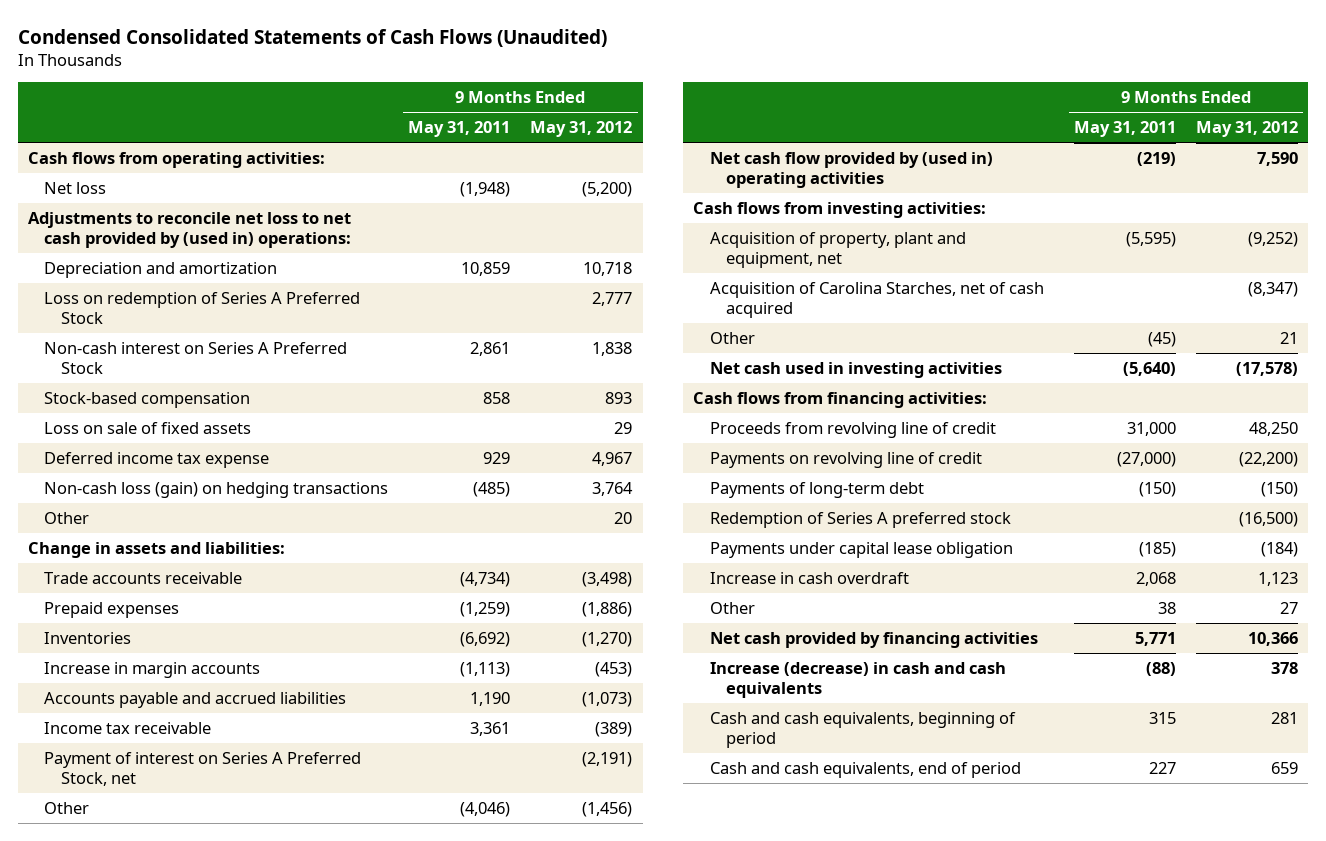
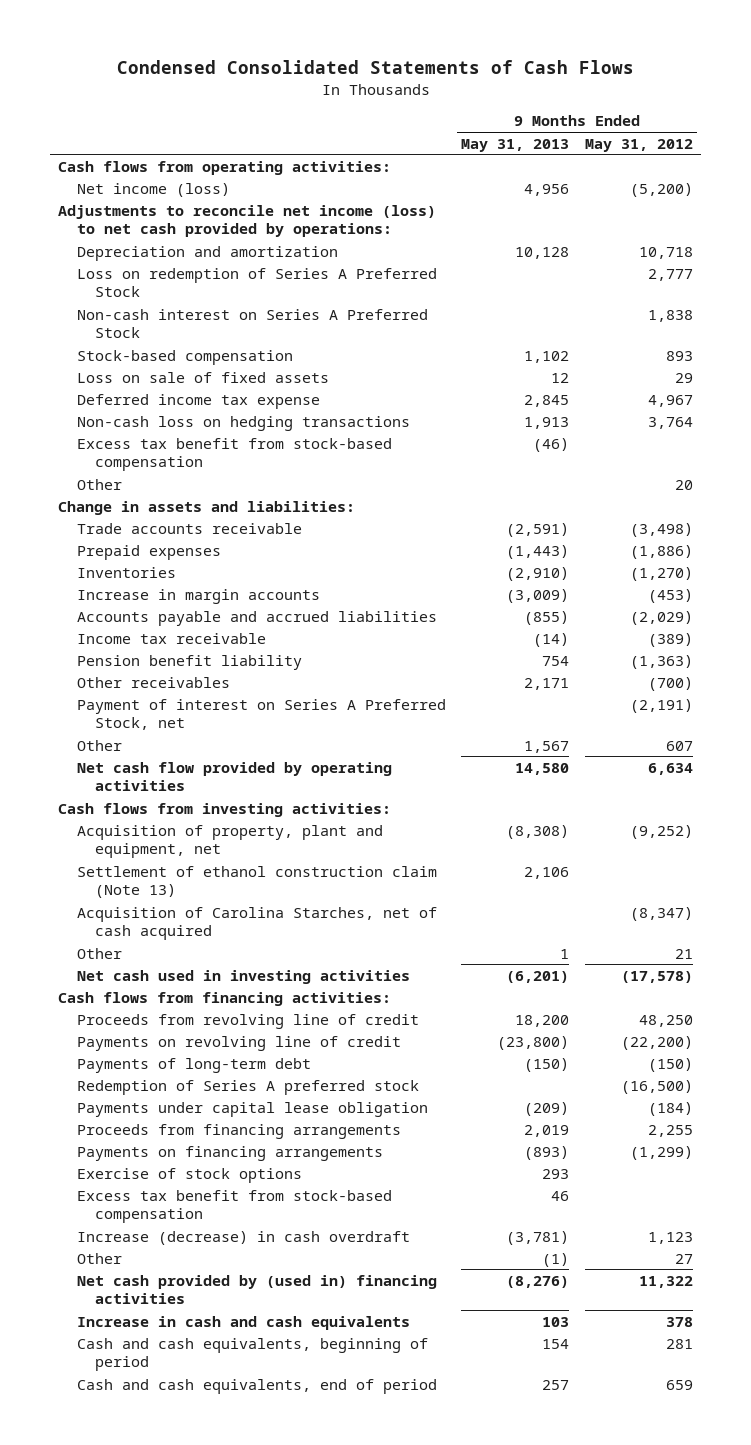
[18,28,608,47] Condensed Consolidated Statements of Cash Flows (Unaudited) -> [116,60,634,75] Condensed Consolidated Statements of Cash Flows
[408,121,511,138] May 31, 2011 -> none
none -> [461,138,570,152] May 31, 2013
[44,181,107,194] Net loss -> [76,182,230,197] Net income (loss)
[28,211,352,248] Adjustments to reconcile net loss to net cash provided by (used in) operations: -> [58,204,437,238] Adjustments to reconcile net income (loss) to net cash provided by operations:
[44,481,389,498] Non-cash loss (gain) on hedging transactions -> [76,415,410,431] Non-cash loss on hedging transactions
none -> [76,437,392,472] Excess tax benefit from stock-based compensation
[582,691,633,707] (1,073) -> [629,610,693,625] (2,029)
none -> [76,654,302,670] Pension benefit liability
none -> [76,676,230,688] Other receivables
[582,801,633,817] (1,456) -> [665,740,693,751] 607
[709,151,993,188] Net cash flow provided by (used in) operating activities -> [76,761,392,792] Net cash flow provided by operating activities
[1256,151,1298,166] 7,590 -> [647,762,693,775] 6,634
none -> [76,865,437,899] Settlement of ethanol construction claim (Note 13)
none -> [76,1123,401,1139] Proceeds from financing arrangements
none -> [76,1145,383,1161] Payments on financing arrangements
none -> [76,1167,302,1183] Exercise of stock options
none -> [76,1189,392,1224] Excess tax benefit from stock-based compensation
[709,571,909,584] Increase in cash overdraft -> [76,1230,410,1245] Increase (decrease) in cash overdraft
[709,631,1038,648] Net cash provided by financing activities -> [76,1274,437,1305] Net cash provided by (used in) financing activities
[1247,631,1298,646] 10,366 -> [638,1275,693,1288] 11,322
[709,661,1006,698] Increase (decrease) in cash and cash equivalents -> [76,1315,410,1330] Increase in cash and cash equivalents

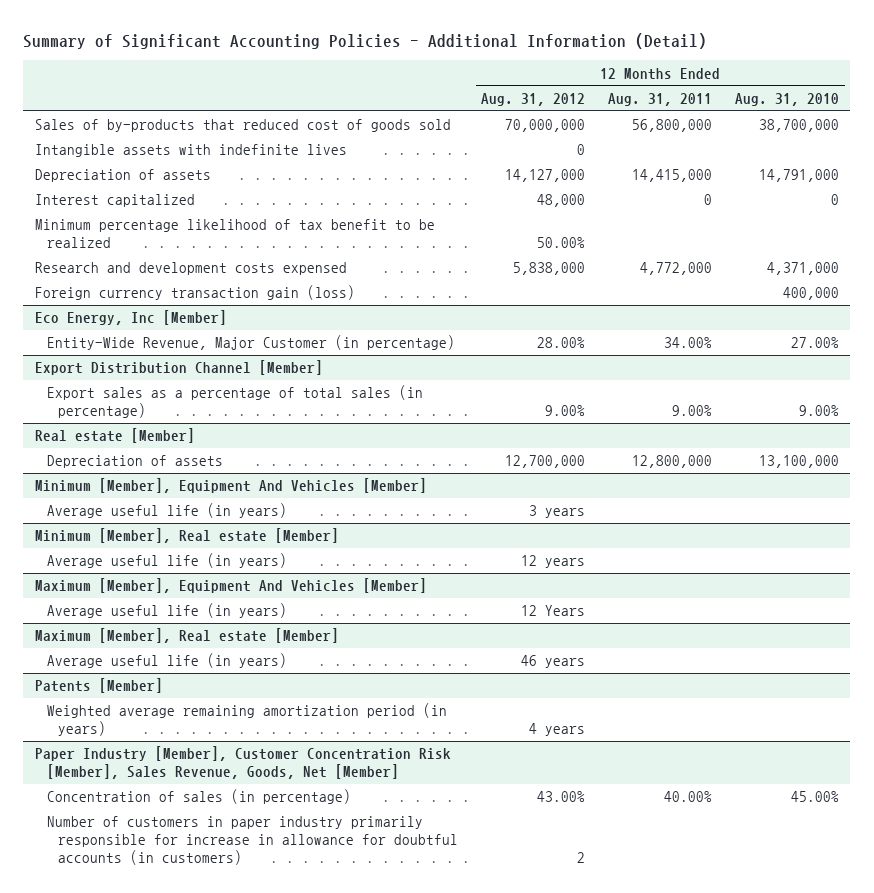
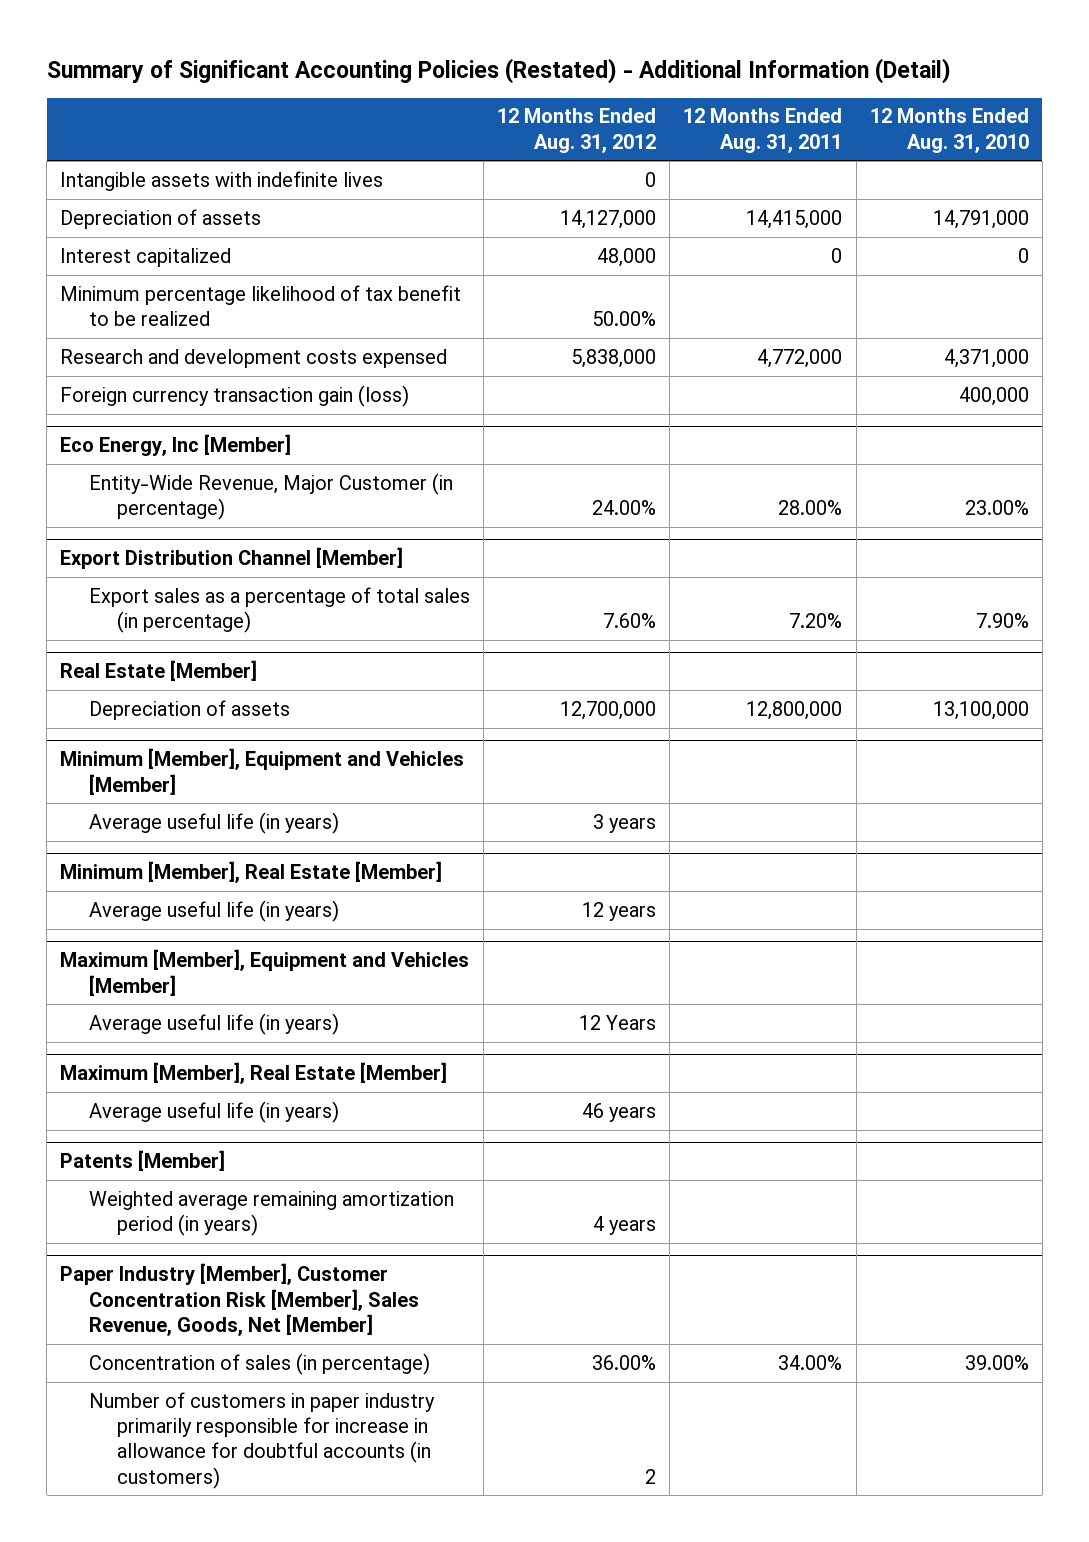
[23,32,708,49] Summary of Significant Accounting Policies - Additional Information (Detail) -> [46,57,951,84] Summary of Significant Accounting Policies (Restated) - Additional Information (Detail)
[34,119,451,133] Sales of by-products that reduced cost of goods sold -> none
[537,337,586,349] 28.00% -> [592,500,657,516] 24.00%
[664,337,713,349] 34.00% -> [778,500,843,516] 28.00%
[790,337,839,349] 27.00% -> [964,500,1029,516] 23.00%
[545,405,586,417] 9.00% -> [603,613,657,629] 7.60%
[672,405,713,417] 9.00% -> [789,613,843,629] 7.20%
[798,405,839,417] 9.00% -> [975,613,1029,629] 7.90%
[34,428,195,444] Real estate [Member] -> [60,660,258,682] Real Estate [Member]
[34,478,427,494] Minimum [Member], Equipment And Vehicles [Member] -> [60,748,465,795] Minimum [Member], Equipment and Vehicles [Member]
[34,528,339,544] Minimum [Member], Real estate [Member] -> [60,861,443,884] Minimum [Member], Real Estate [Member]
[34,578,427,594] Maximum [Member], Equipment And Vehicles [Member] -> [60,949,470,996] Maximum [Member], Equipment and Vehicles [Member]
[34,628,339,644] Maximum [Member], Real estate [Member] -> [60,1062,448,1085] Maximum [Member], Real Estate [Member]
[537,791,586,803] 43.00% -> [592,1354,657,1370] 36.00%
[664,791,713,803] 40.00% -> [778,1354,843,1370] 34.00%
[790,791,839,803] 45.00% -> [964,1354,1029,1370] 39.00%

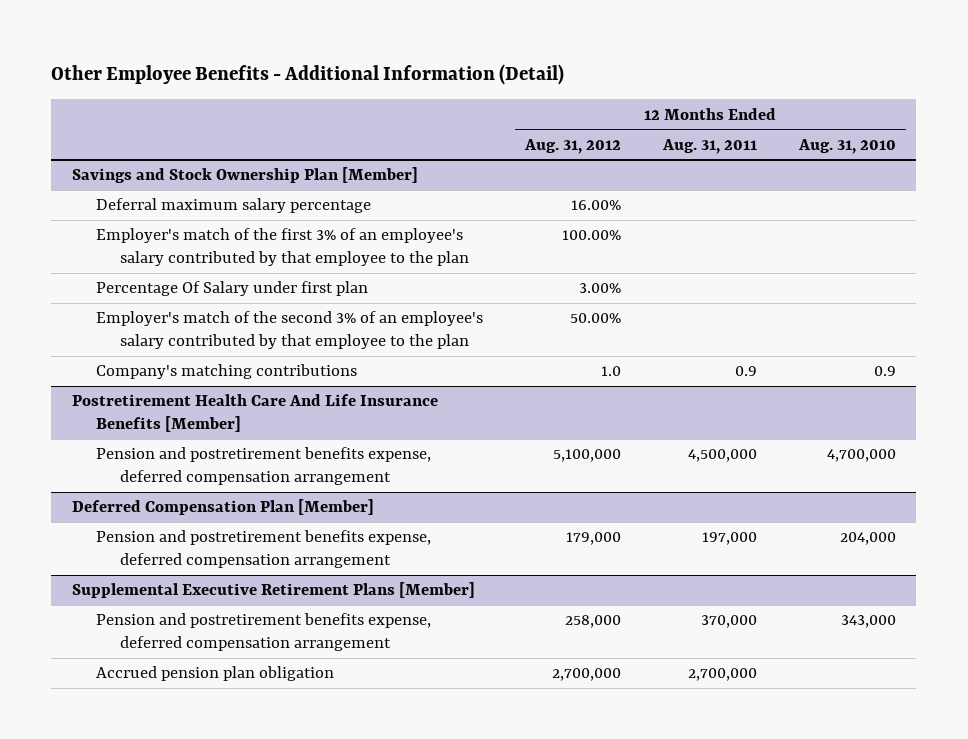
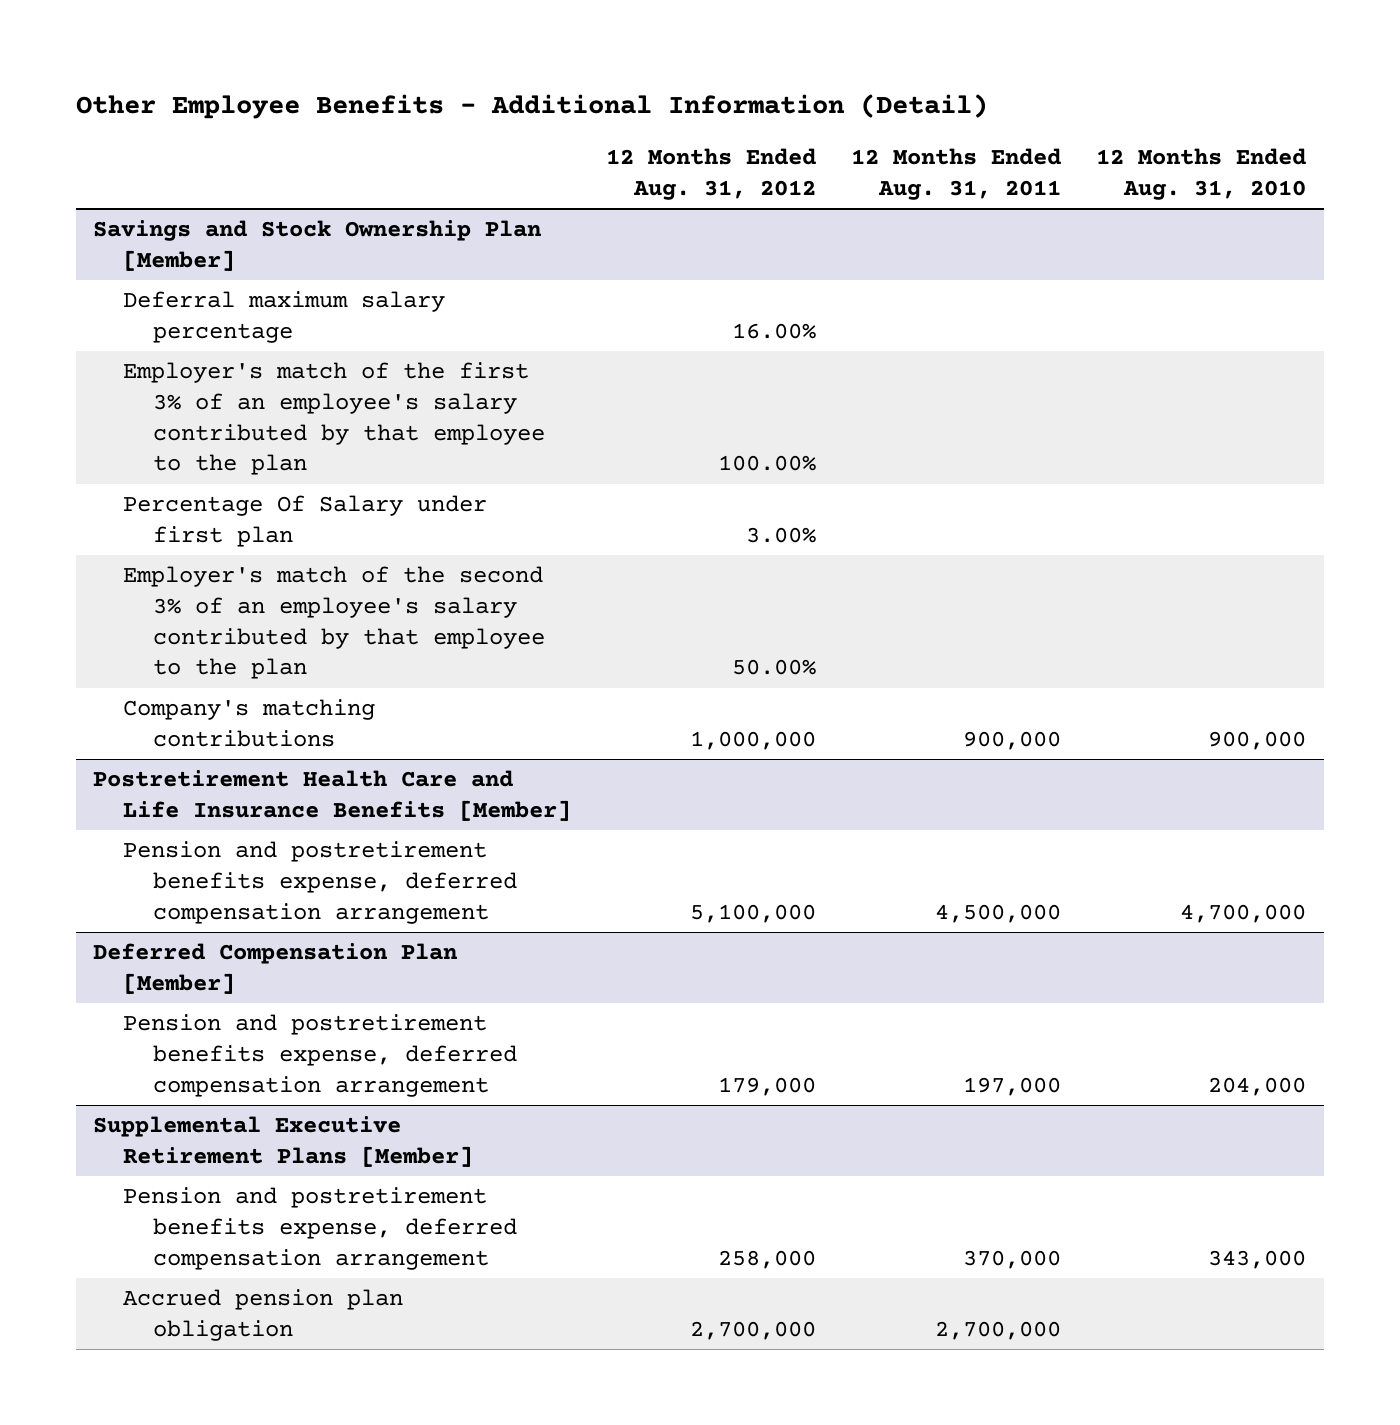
[600,366,621,377] 1.0 -> [690,730,817,750] 1,000,000
[734,366,757,377] 0.9 -> [963,730,1062,750] 900,000
[873,366,896,377] 0.9 -> [1208,730,1307,750] 900,000
[72,394,439,433] Postretirement Health Care And Life Insurance Benefits [Member] -> [93,770,571,821] Postretirement Health Care and Life Insurance Benefits [Member]

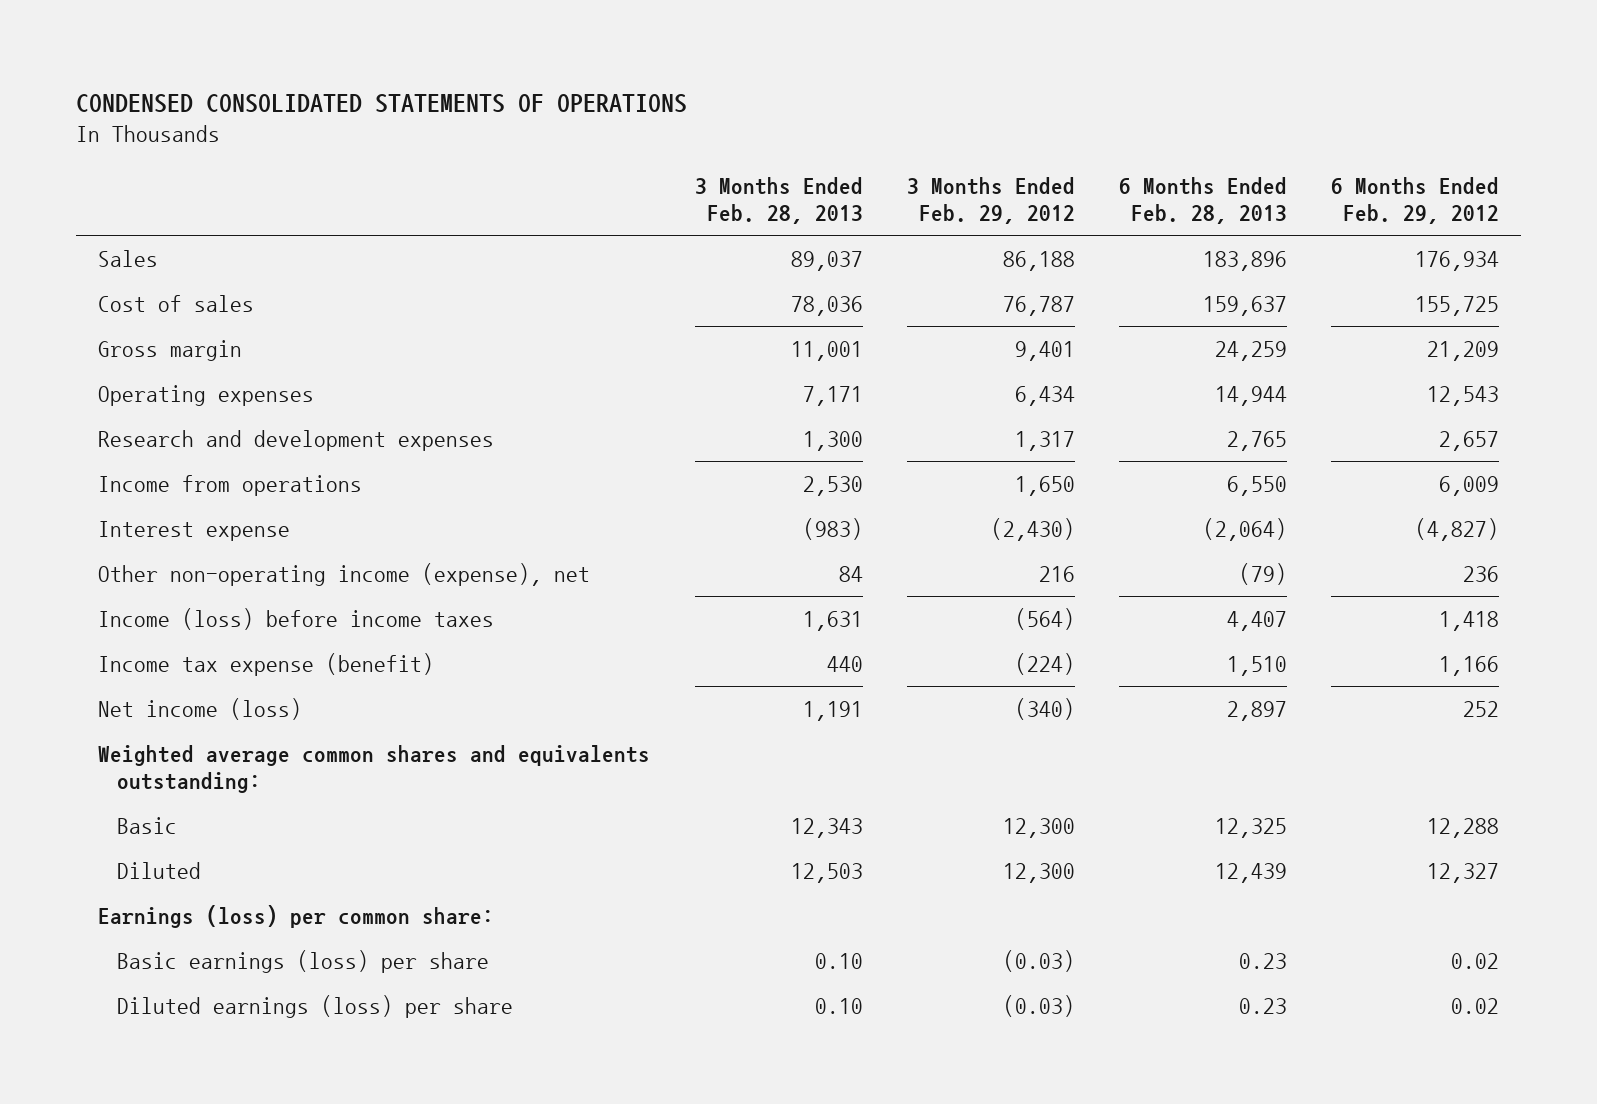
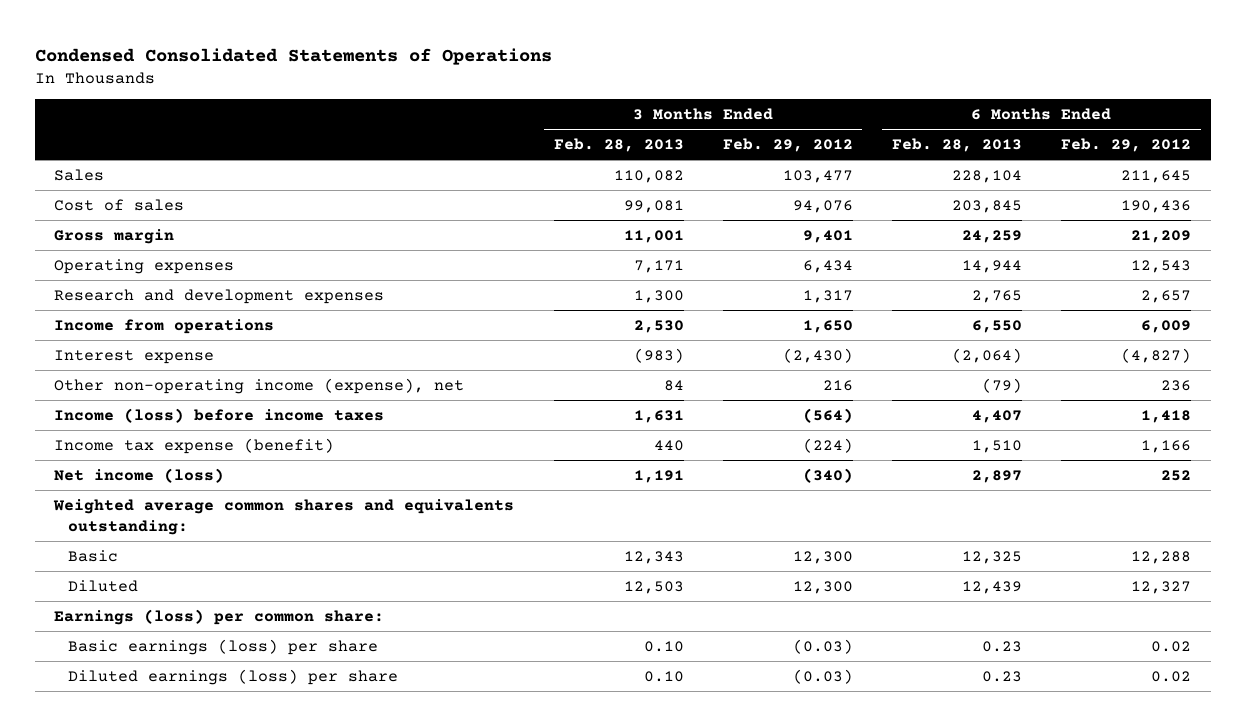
[76,94,688,114] CONDENSED CONSOLIDATED STATEMENTS OF OPERATIONS -> [34,47,552,65] Condensed Consolidated Statements of Operations
[790,250,863,271] 89,037 -> [613,169,684,183] 110,082
[1002,250,1075,271] 86,188 -> [782,169,853,183] 103,477
[1202,250,1287,271] 183,896 -> [951,169,1022,183] 228,104
[1414,250,1499,271] 176,934 -> [1120,169,1191,183] 211,645
[790,295,863,316] 78,036 -> [623,199,684,213] 99,081
[1002,295,1075,316] 76,787 -> [792,199,853,213] 94,076
[1202,295,1287,316] 159,637 -> [951,199,1022,213] 203,845
[1414,295,1499,316] 155,725 -> [1120,199,1191,213] 190,436

